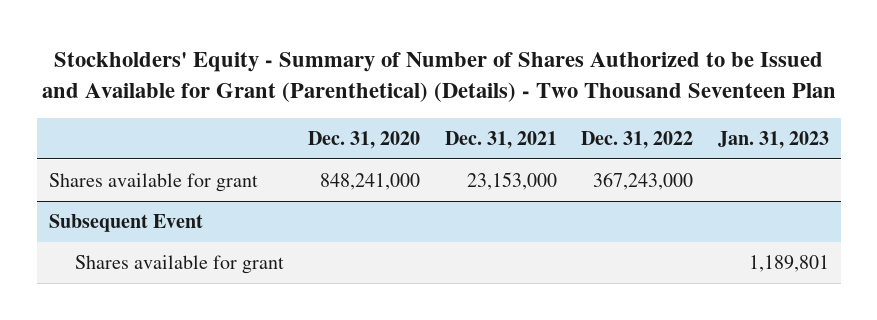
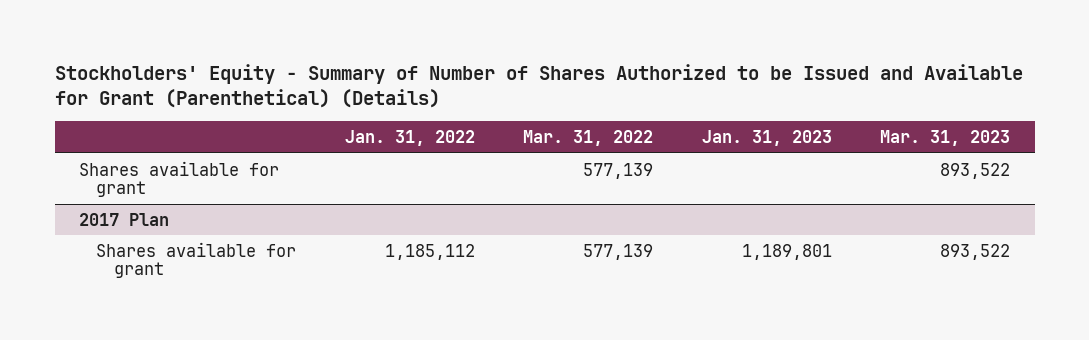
[41,52,836,103] Stockholders' Equity - Summary of Number of Shares Authorized to be Issued and Available for Grant (Parenthetical) (Details) - Two Thousand Seventeen Plan -> [54,63,1023,109] Stockholders' Equity - Summary of Number of Shares Authorized to be Issued and Available for Grant (Parenthetical) (Details)
[308,130,421,149] Dec. 31, 2020 -> none
[444,130,557,149] Dec. 31, 2021 -> none
[581,130,694,149] Dec. 31, 2022 -> none
none -> [344,130,475,147] Jan. 31, 2022
none -> [523,130,654,147] Mar. 31, 2022
none -> [880,130,1011,147] Mar. 31, 2023
[48,213,203,232] Subsequent Event -> [78,212,169,226] 2017 Plan

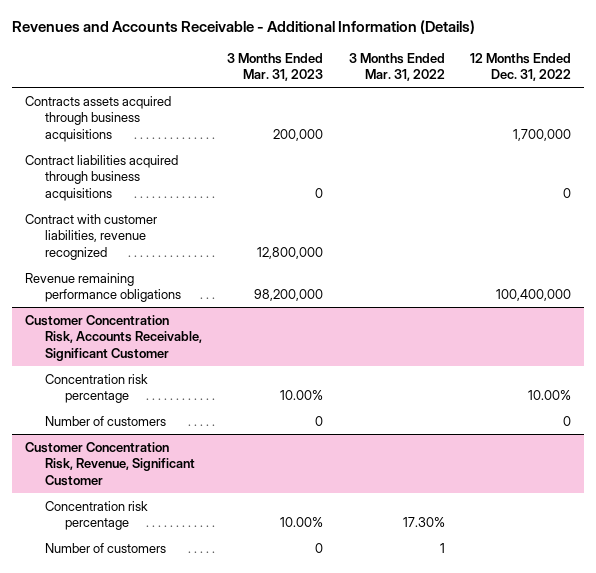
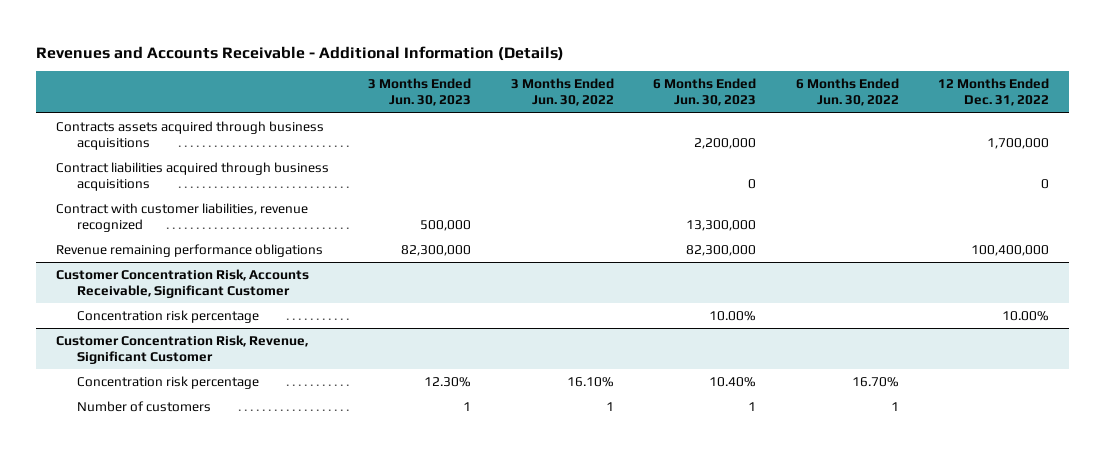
[227,52,324,82] 3 Months Ended Mar. 31, 2023 -> none
[348,52,445,82] 3 Months Ended Mar. 31, 2022 -> none
none -> [368,78,472,107] 3 Months Ended Jun. 30, 2023
none -> [510,78,614,107] 3 Months Ended Jun. 30, 2022
none -> [653,78,757,107] 6 Months Ended Jun. 30, 2023
none -> [795,78,899,107] 6 Months Ended Jun. 30, 2022
[44,415,166,426] Number of customers -> none

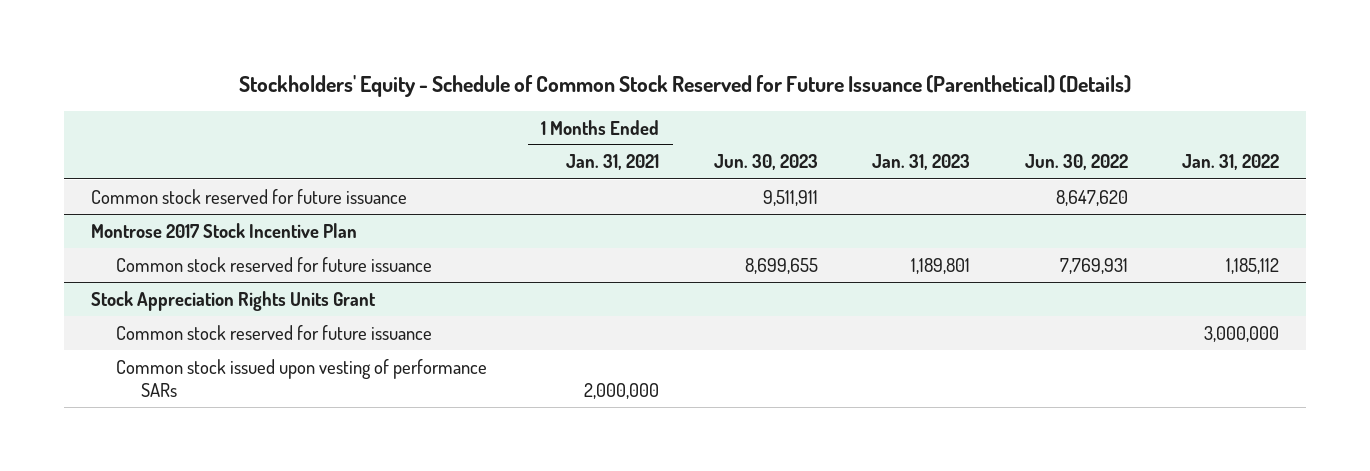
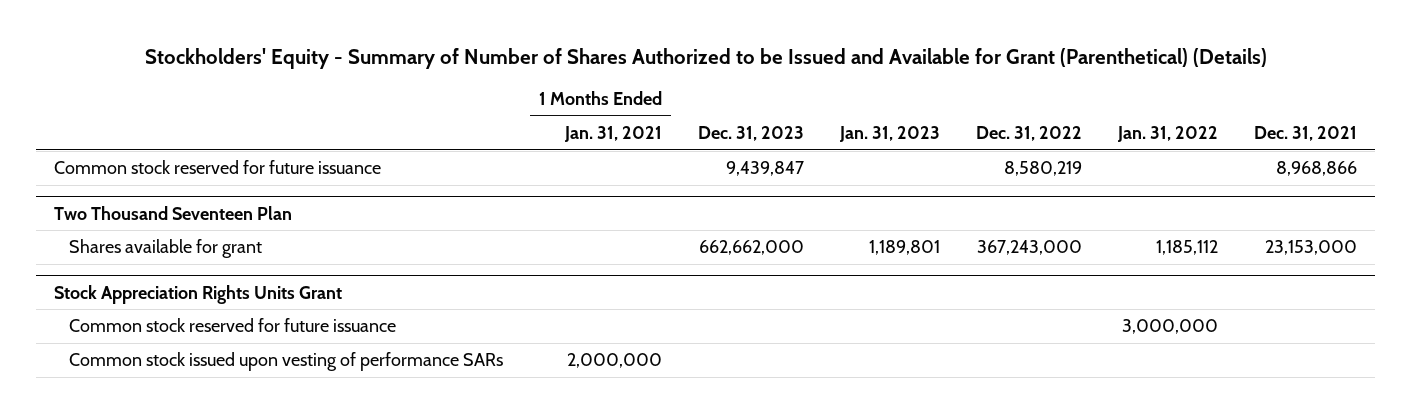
[239,75,1132,98] Stockholders' Equity - Schedule of Common Stock Reserved for Future Issuance (Parenthetical) (Details) -> [144,48,1267,70] Stockholders' Equity - Summary of Number of Shares Authorized to be Issued and Available for Grant (Parenthetical) (Details)
[713,154,818,171] Jun. 30, 2023 -> none
[1024,154,1128,171] Jun. 30, 2022 -> none
none -> [698,125,805,141] Dec. 31, 2023
none -> [976,125,1083,141] Dec. 31, 2022
none -> [1254,125,1358,141] Dec. 31, 2021
[90,222,357,238] Montrose 2017 Stock Incentive Plan -> none
[116,256,433,272] Common stock reserved for future issuance -> none
none -> [54,205,293,220] Two Thousand Seventeen Plan
none -> [69,239,263,259] Shares available for grant

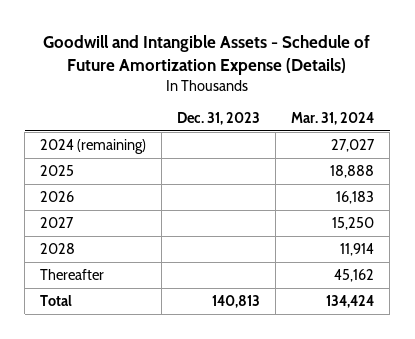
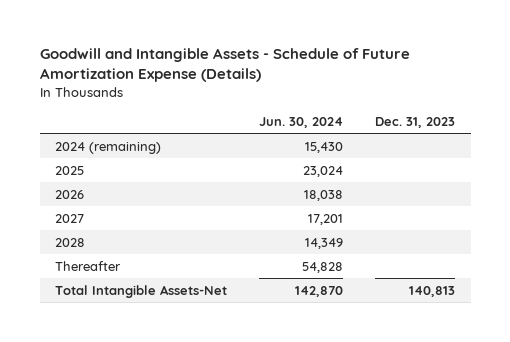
[291,112,375,126] Mar. 31, 2024 -> none
none -> [259,117,344,129] Jun. 30, 2024
[40,294,73,306] Total -> [55,284,228,298] Total Intangible Assets-Net

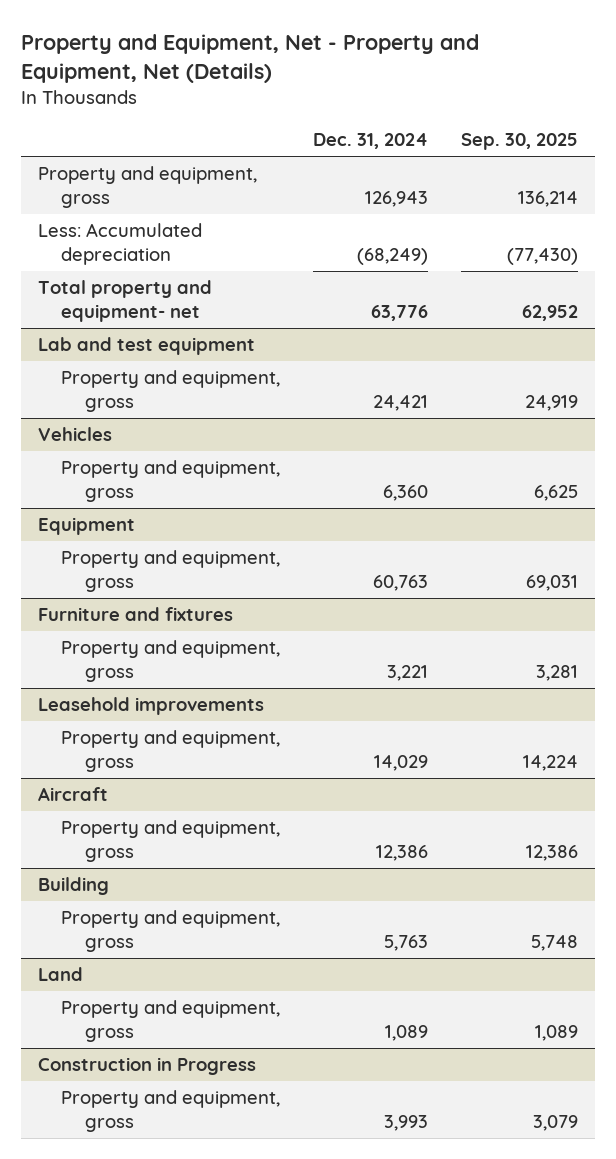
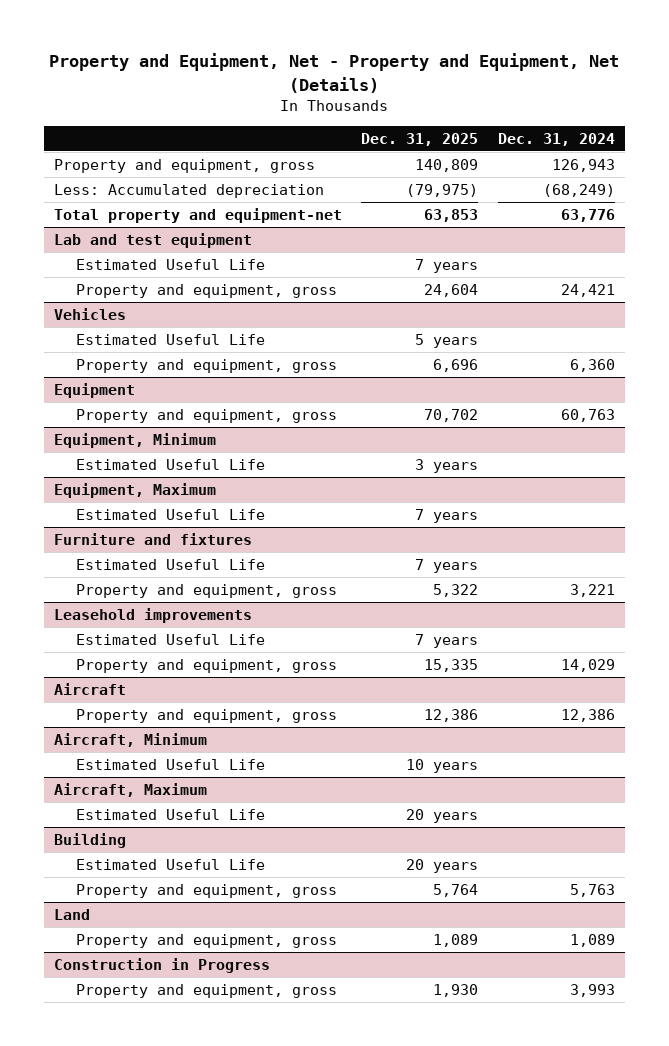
[461,133,579,151] Sep. 30, 2025 -> none
none -> [361,132,479,146] Dec. 31, 2025
[37,280,212,322] Total property and equipment- net -> [53,208,342,224] Total property and equipment-net
none -> [76,259,266,271] Estimated Useful Life
none -> [76,334,266,346] Estimated Useful Life
none -> [53,433,216,449] Equipment, Minimum
none -> [76,459,266,471] Estimated Useful Life
none -> [53,483,216,499] Equipment, Maximum
none -> [76,509,266,521] Estimated Useful Life
none -> [76,559,266,571] Estimated Useful Life
none -> [76,634,266,646] Estimated Useful Life
none -> [53,733,207,748] Aircraft, Minimum
none -> [76,759,266,771] Estimated Useful Life
none -> [53,783,207,798] Aircraft, Maximum
none -> [76,809,266,821] Estimated Useful Life
none -> [76,859,266,871] Estimated Useful Life

